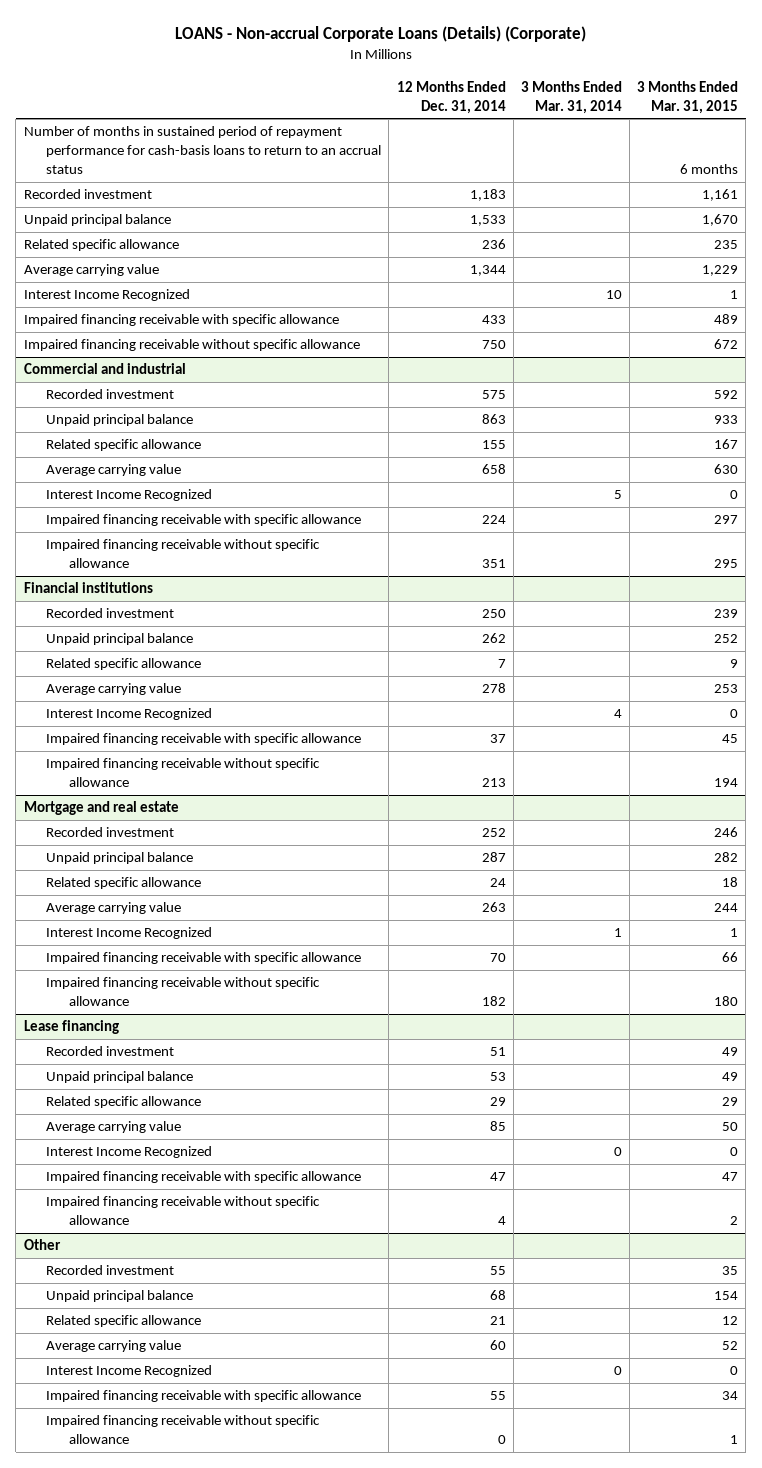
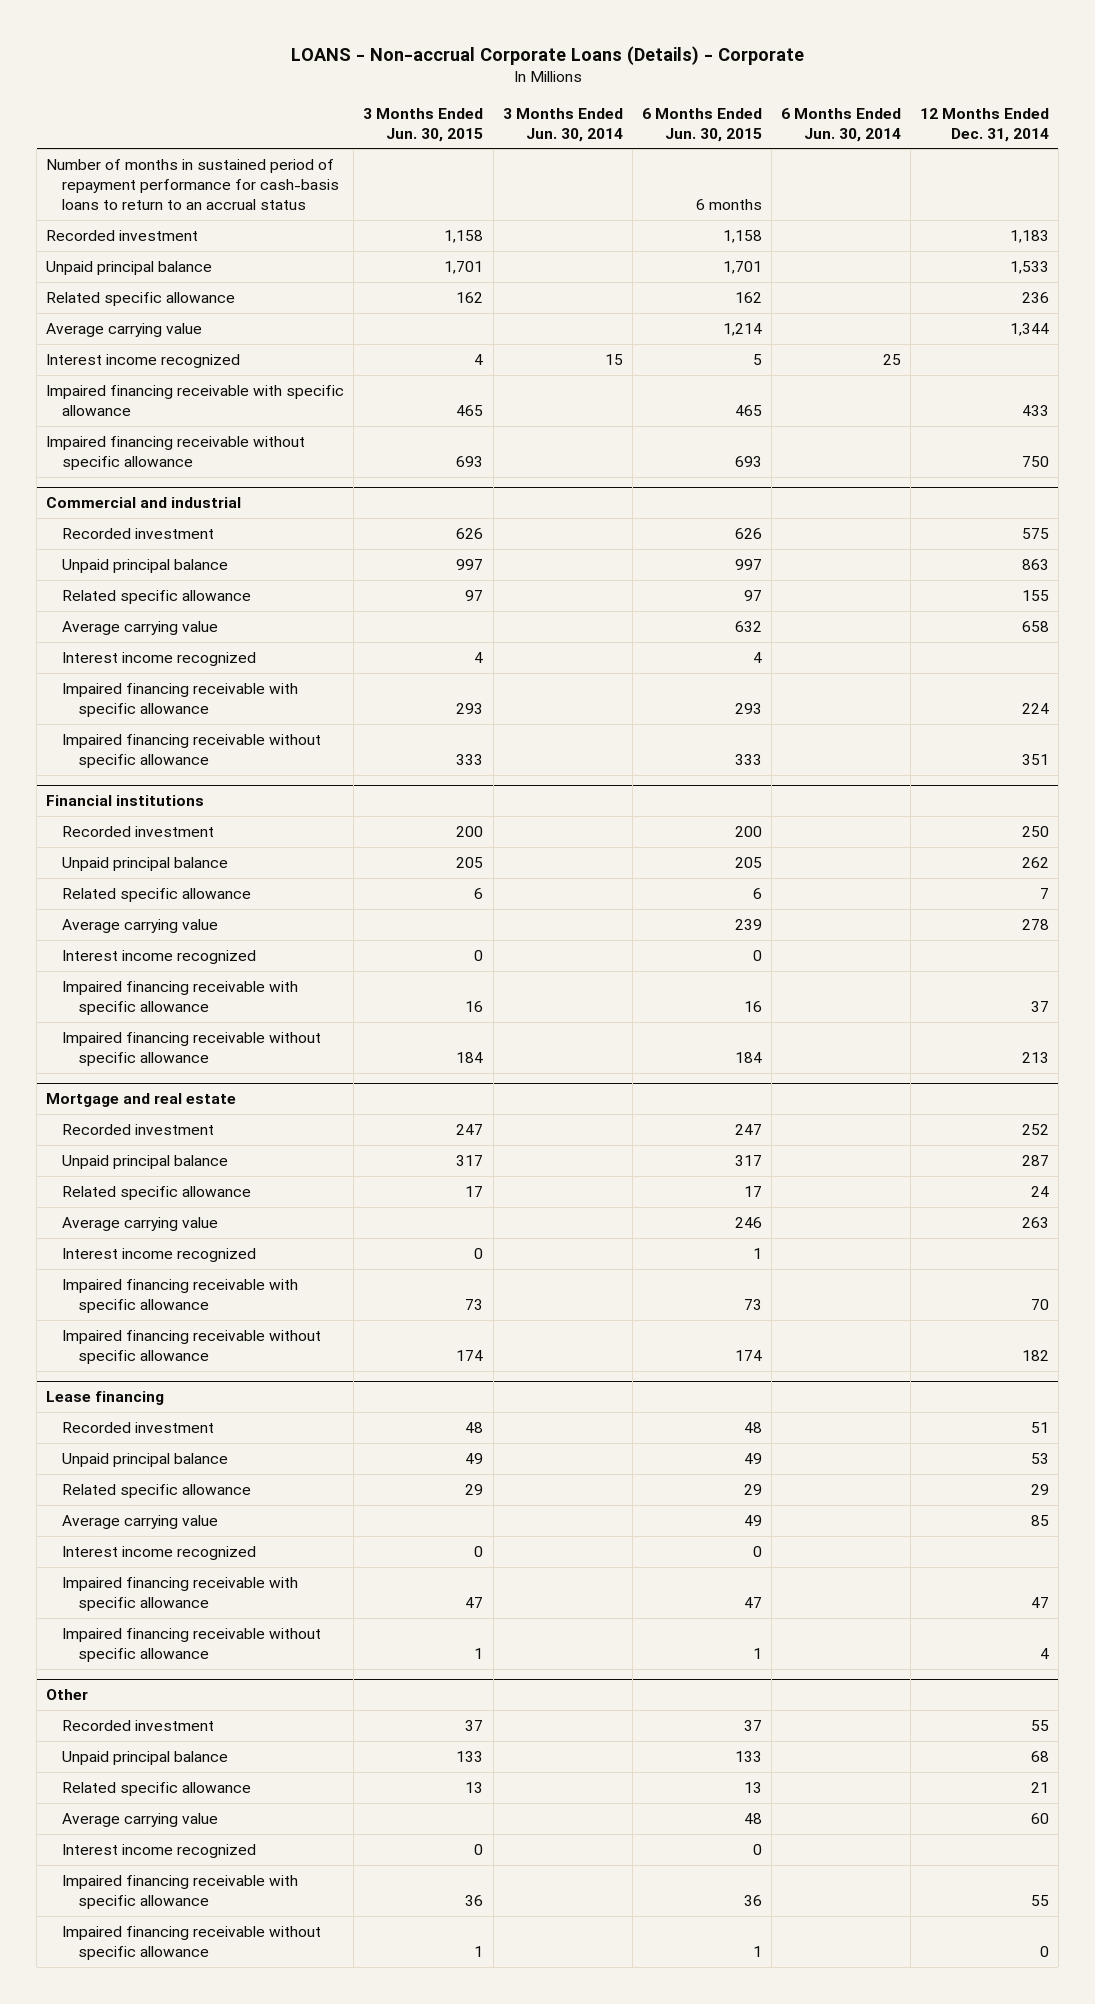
[174,26,586,43] LOANS - Non-accrual Corporate Loans (Details) (Corporate) -> [290,46,804,66] LOANS - Non-accrual Corporate Loans (Details) - Corporate
[520,80,622,114] 3 Months Ended Mar. 31, 2014 -> none
[636,80,738,114] 3 Months Ended Mar. 31, 2015 -> none
none -> [363,107,484,142] 3 Months Ended Jun. 30, 2015
none -> [502,107,623,142] 3 Months Ended Jun. 30, 2014
none -> [641,107,762,142] 6 Months Ended Jun. 30, 2015
none -> [780,107,901,142] 6 Months Ended Jun. 30, 2014
[23,289,190,302] Interest Income Recognized -> [46,353,241,368] Interest income recognized
[46,489,213,502] Interest Income Recognized -> [62,651,257,666] Interest income recognized
[46,708,213,721] Interest Income Recognized -> [62,949,257,964] Interest income recognized
[46,927,213,940] Interest Income Recognized -> [62,1247,257,1262] Interest income recognized
[46,1146,213,1159] Interest Income Recognized -> [62,1545,257,1560] Interest income recognized
[46,1365,213,1378] Interest Income Recognized -> [62,1843,257,1858] Interest income recognized

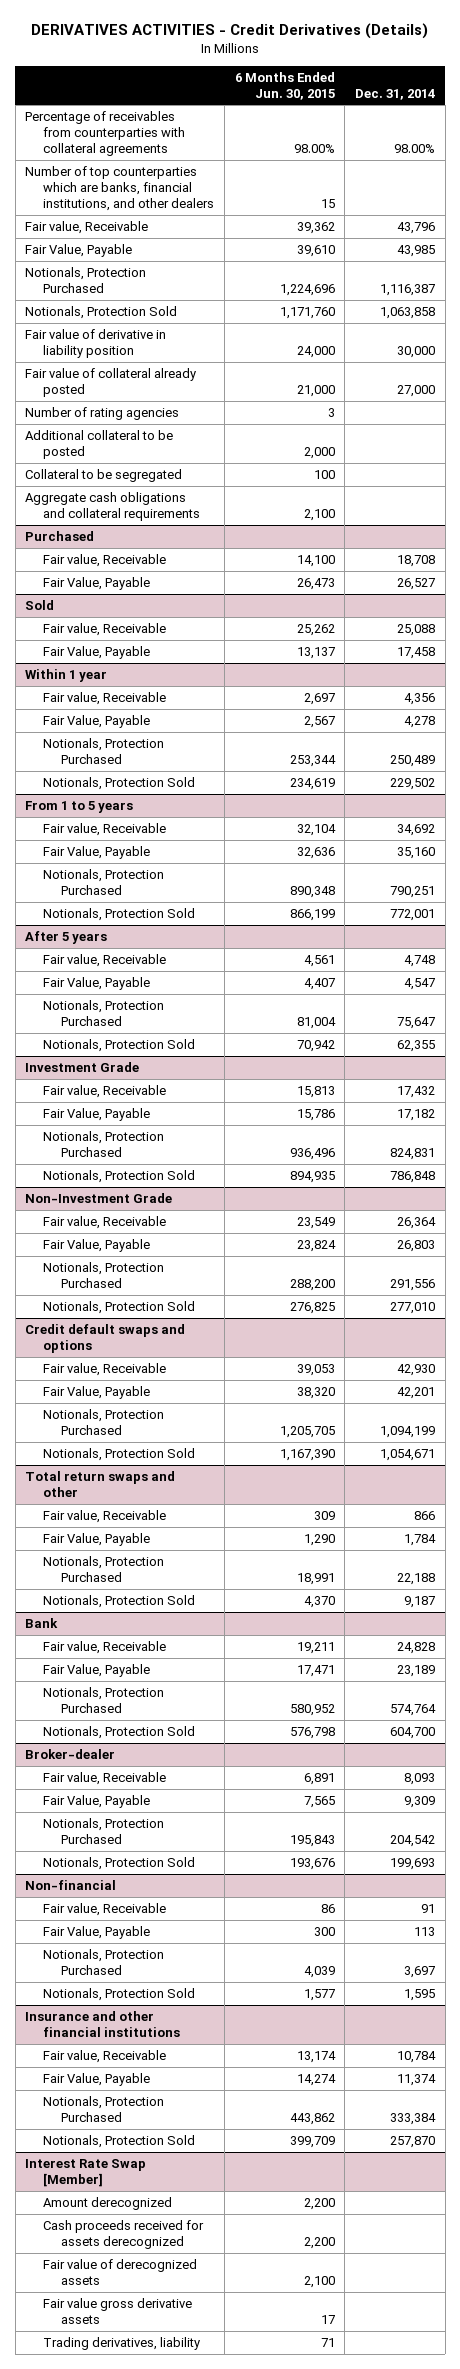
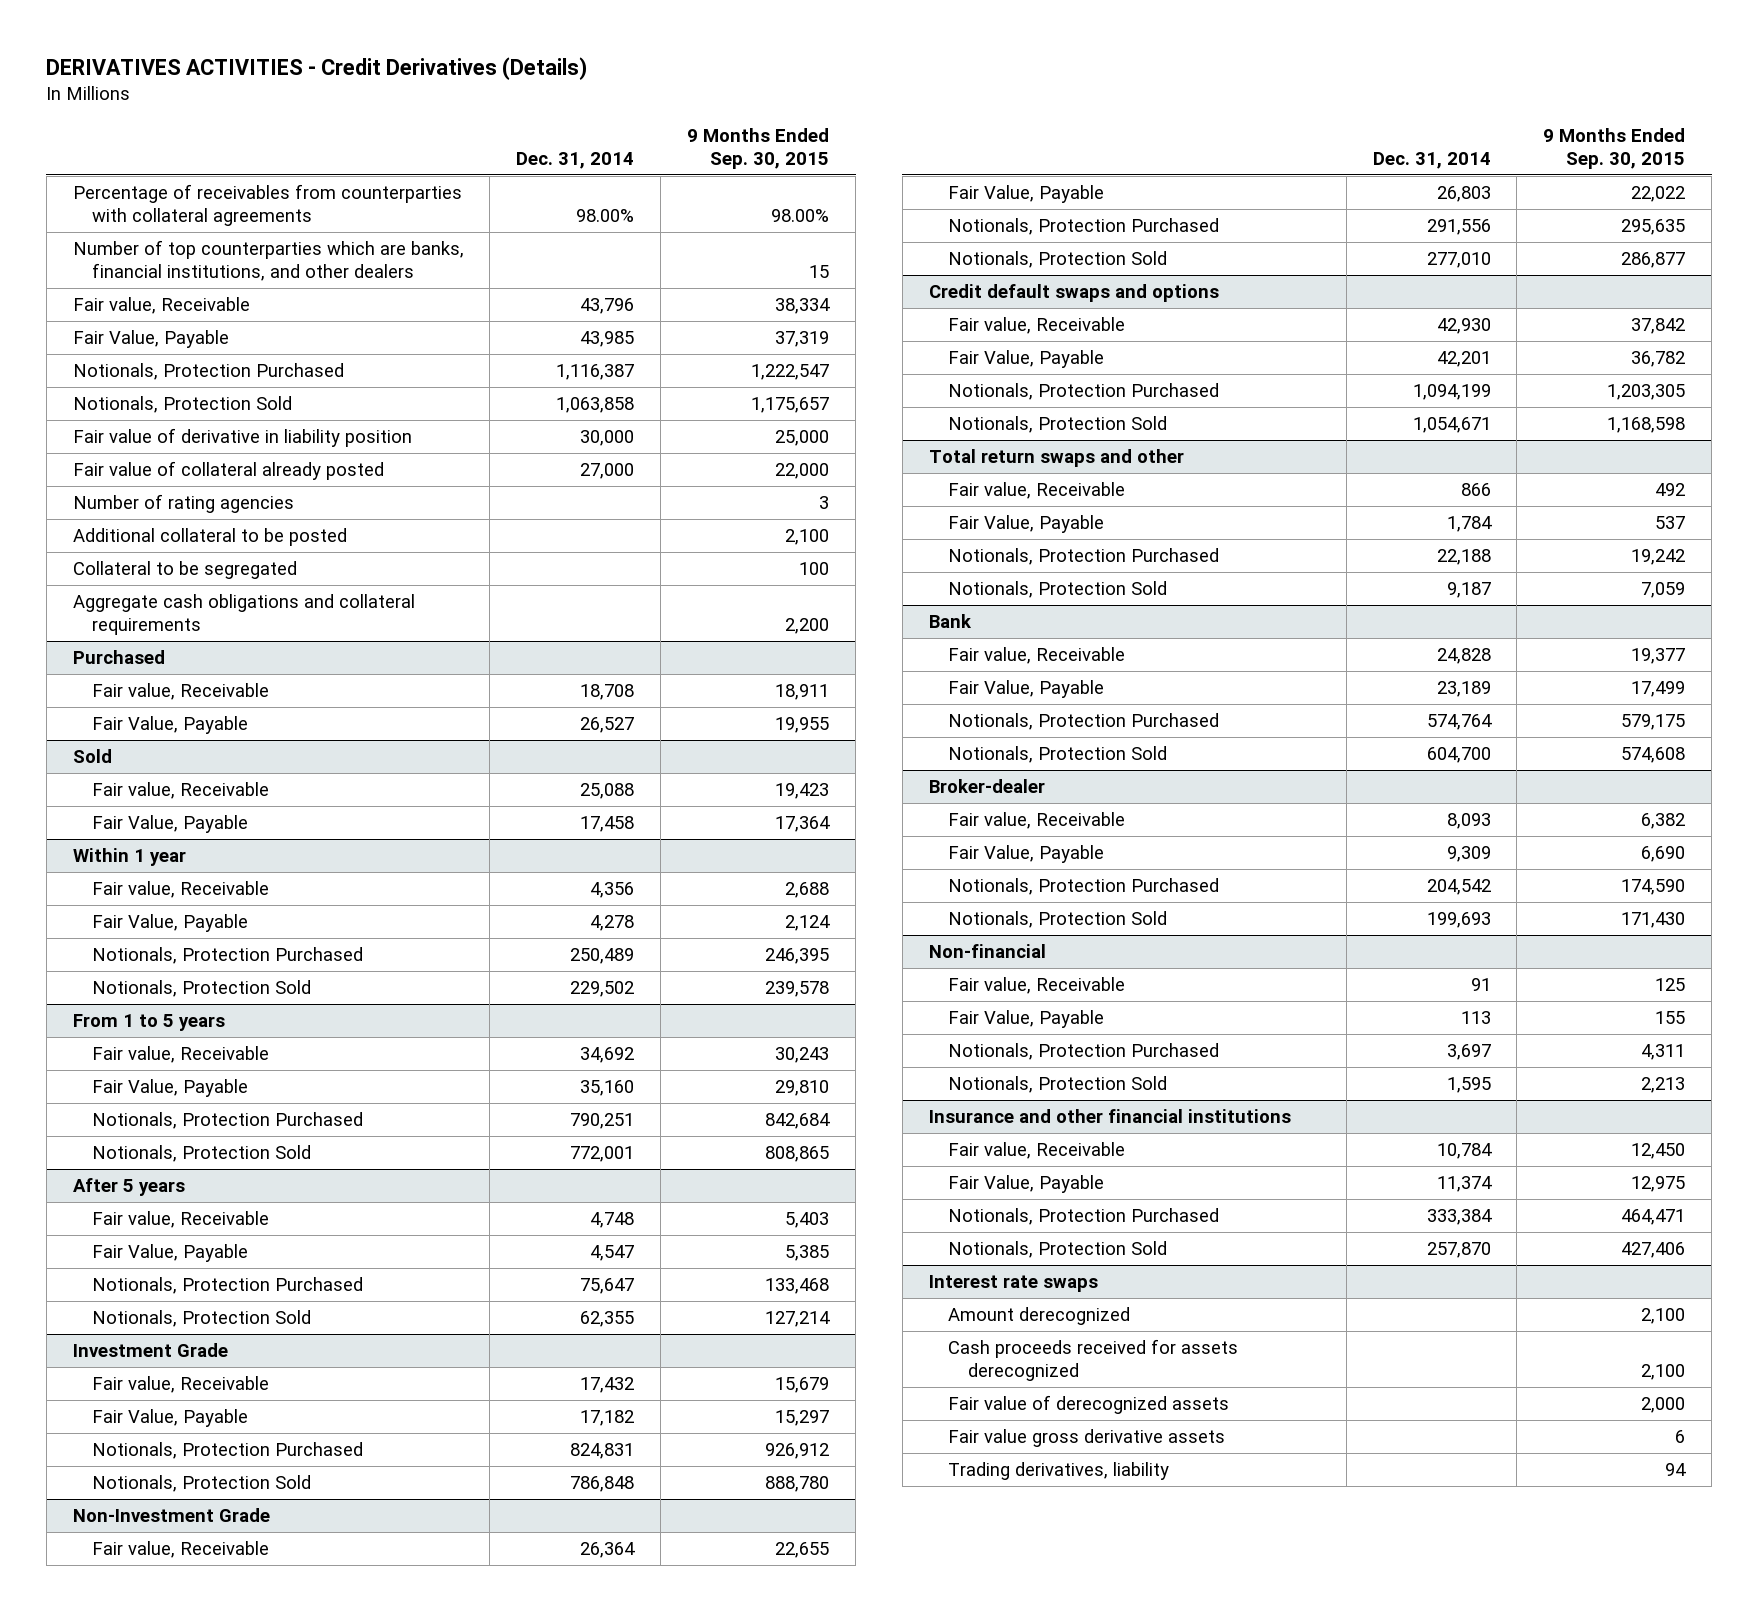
[234,71,335,100] 6 Months Ended Jun. 30, 2015 -> none
none -> [687,127,830,169] 9 Months Ended Sep. 30, 2015
[25,2158,147,2187] Interest Rate Swap [Member] -> [928,1275,1098,1293] Interest rate swaps

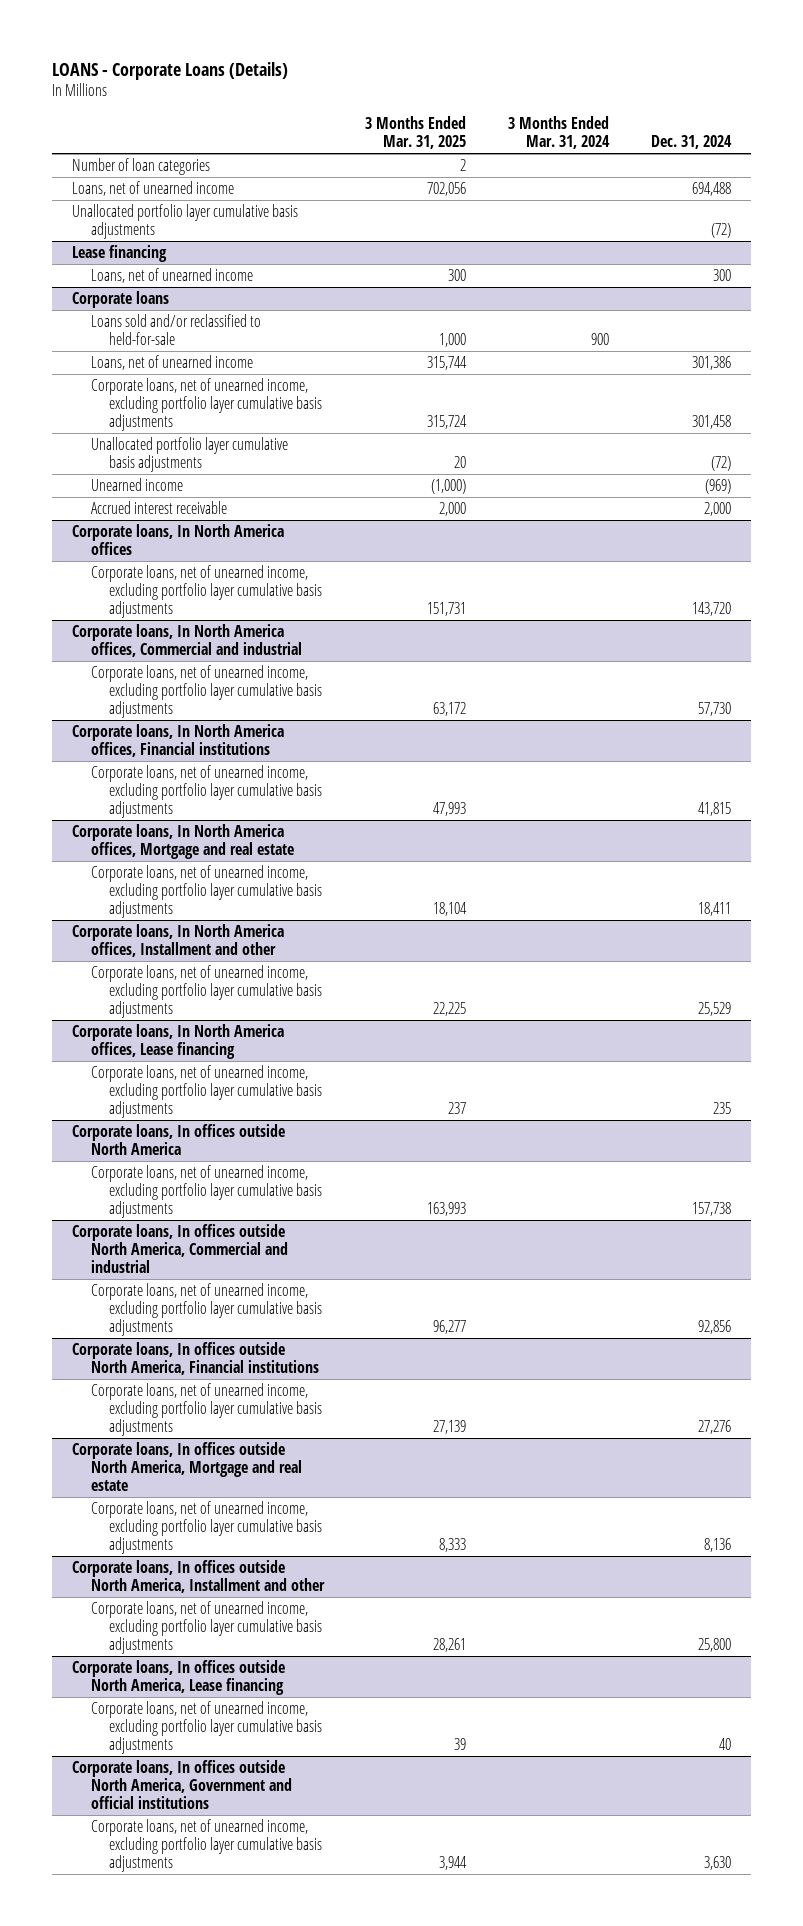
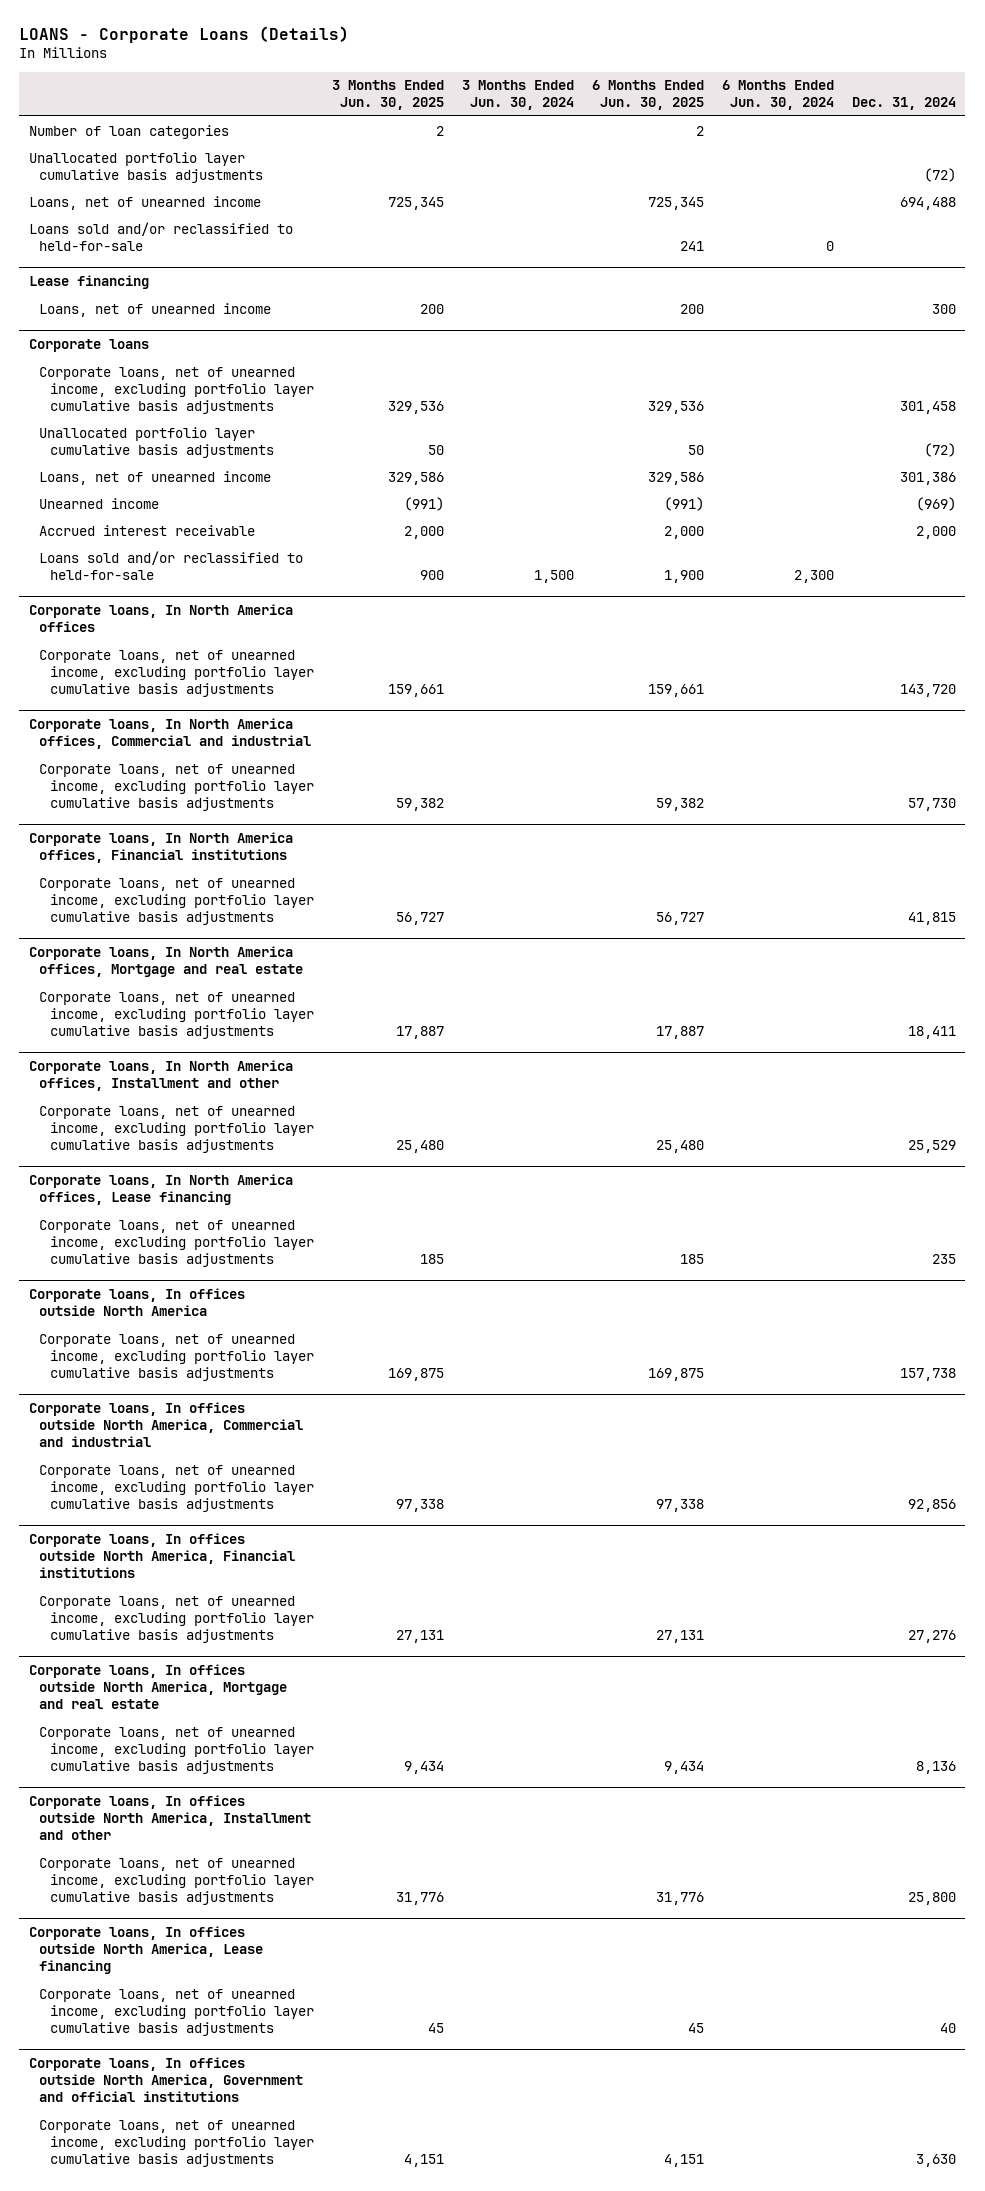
[365,116,467,149] 3 Months Ended Mar. 31, 2025 -> none
[507,116,610,149] 3 Months Ended Mar. 31, 2024 -> none
none -> [332,80,445,111] 3 Months Ended Jun. 30, 2025
none -> [462,80,575,111] 3 Months Ended Jun. 30, 2024
none -> [592,80,705,111] 6 Months Ended Jun. 30, 2025
none -> [722,80,835,111] 6 Months Ended Jun. 30, 2024
[72,181,235,197] Loans, net of unearned income -> [28,195,261,210] Loans, net of unearned income
none -> [28,221,293,251] Loans sold and/or reclassified to held-for-sale
[90,355,253,371] Loans, net of unearned income -> [39,470,272,485] Loans, net of unearned income
[90,314,261,345] Loans sold and/or reclassified to held-for-sale -> [39,550,304,580] Loans sold and/or reclassified to held-for-sale

